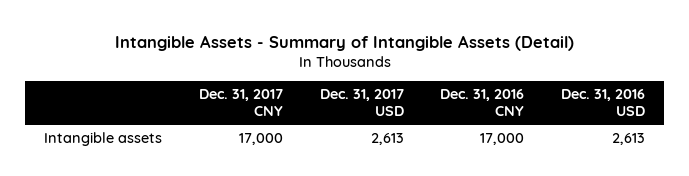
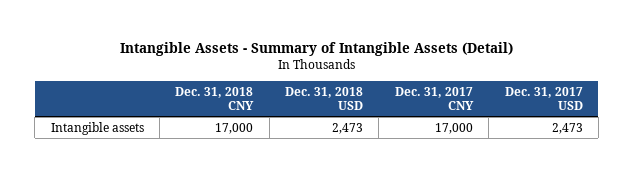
[440,89,525,117] Dec. 31, 2016 CNY -> none
[561,89,646,117] Dec. 31, 2016 USD -> none
none -> [175,86,255,111] Dec. 31, 2018 CNY
none -> [285,86,364,111] Dec. 31, 2018 USD
[370,133,404,146] 2,613 -> [551,122,583,134] 2,473

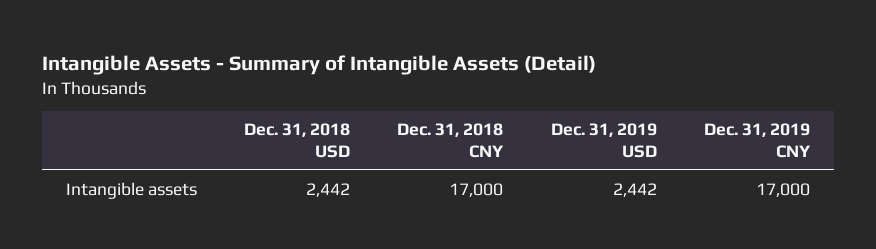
[394,86,474,111] Dec. 31, 2017 CNY -> none
[504,86,583,111] Dec. 31, 2017 USD -> none
none -> [550,123,657,159] Dec. 31, 2019 USD
none -> [704,123,812,159] Dec. 31, 2019 CNY
[332,122,364,134] 2,473 -> [306,182,351,197] 2,442

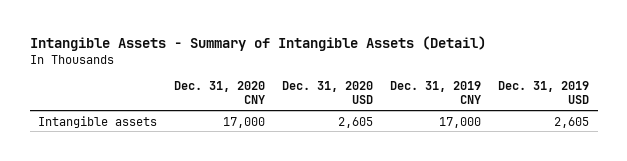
[244,123,351,159] Dec. 31, 2018 USD -> none
[397,123,505,159] Dec. 31, 2018 CNY -> none
none -> [174,81,266,105] Dec. 31, 2020 CNY
none -> [282,81,374,105] Dec. 31, 2020 USD
[612,182,657,197] 2,442 -> [554,116,590,128] 2,605

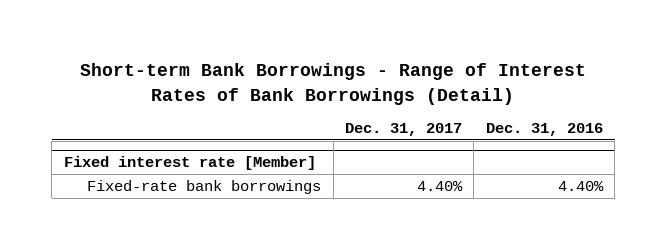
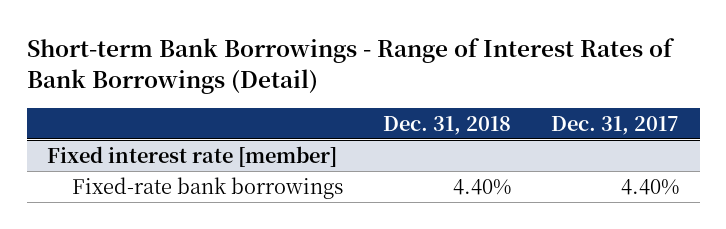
[485,123,603,137] Dec. 31, 2016 -> none
none -> [383,115,512,135] Dec. 31, 2018
[63,156,316,171] Fixed interest rate [Member] -> [46,145,337,167] Fixed interest rate [member]

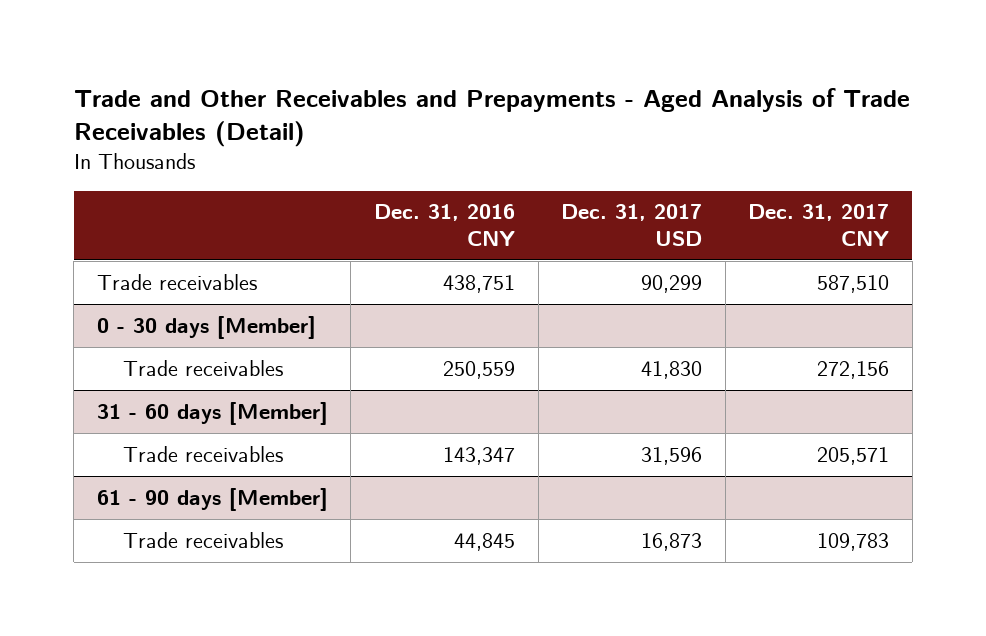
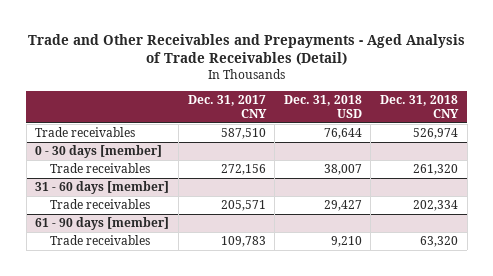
[374,204,516,247] Dec. 31, 2016 CNY -> none
[561,204,703,247] Dec. 31, 2017 USD -> none
none -> [283,95,362,119] Dec. 31, 2018 USD
none -> [380,95,460,119] Dec. 31, 2018 CNY
[96,315,316,339] 0 - 30 days [Member] -> [35,145,163,159] 0 - 30 days [member]
[96,401,328,425] 31 - 60 days [Member] -> [35,181,170,195] 31 - 60 days [member]
[96,487,328,511] 61 - 90 days [Member] -> [35,217,170,231] 61 - 90 days [member]

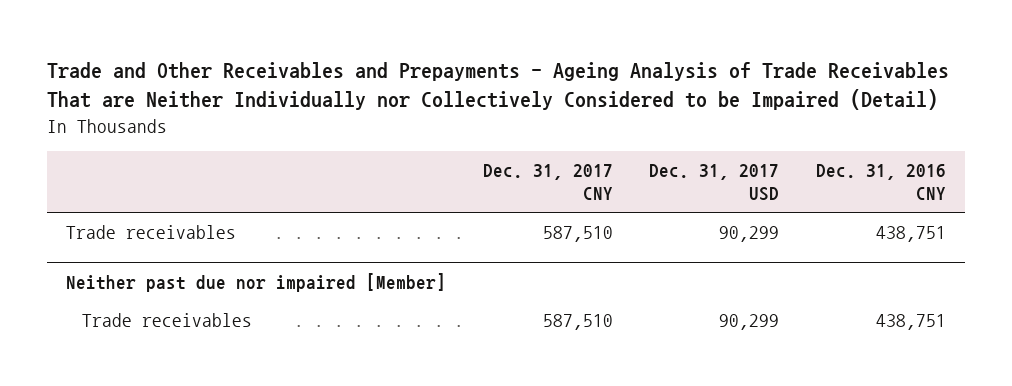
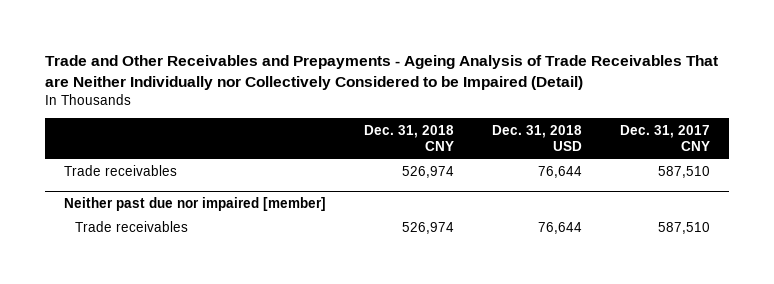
[649,164,780,202] Dec. 31, 2017 USD -> none
[816,164,947,201] Dec. 31, 2016 CNY -> none
none -> [364,125,455,152] Dec. 31, 2018 CNY
none -> [492,125,583,152] Dec. 31, 2018 USD
[65,272,446,292] Neither past due nor impaired [Member] -> [64,196,327,211] Neither past due nor impaired [member]

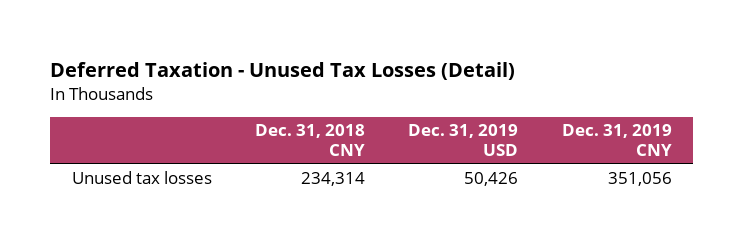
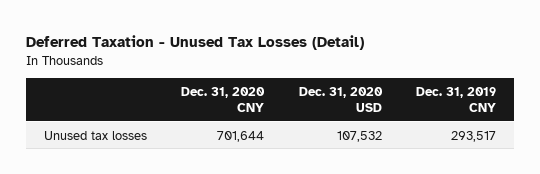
[255,123,366,157] Dec. 31, 2018 CNY -> none
[408,123,519,157] Dec. 31, 2019 USD -> none
none -> [181,86,266,112] Dec. 31, 2020 CNY
none -> [298,86,383,112] Dec. 31, 2020 USD
[607,172,672,187] 351,056 -> [451,130,497,142] 293,517

